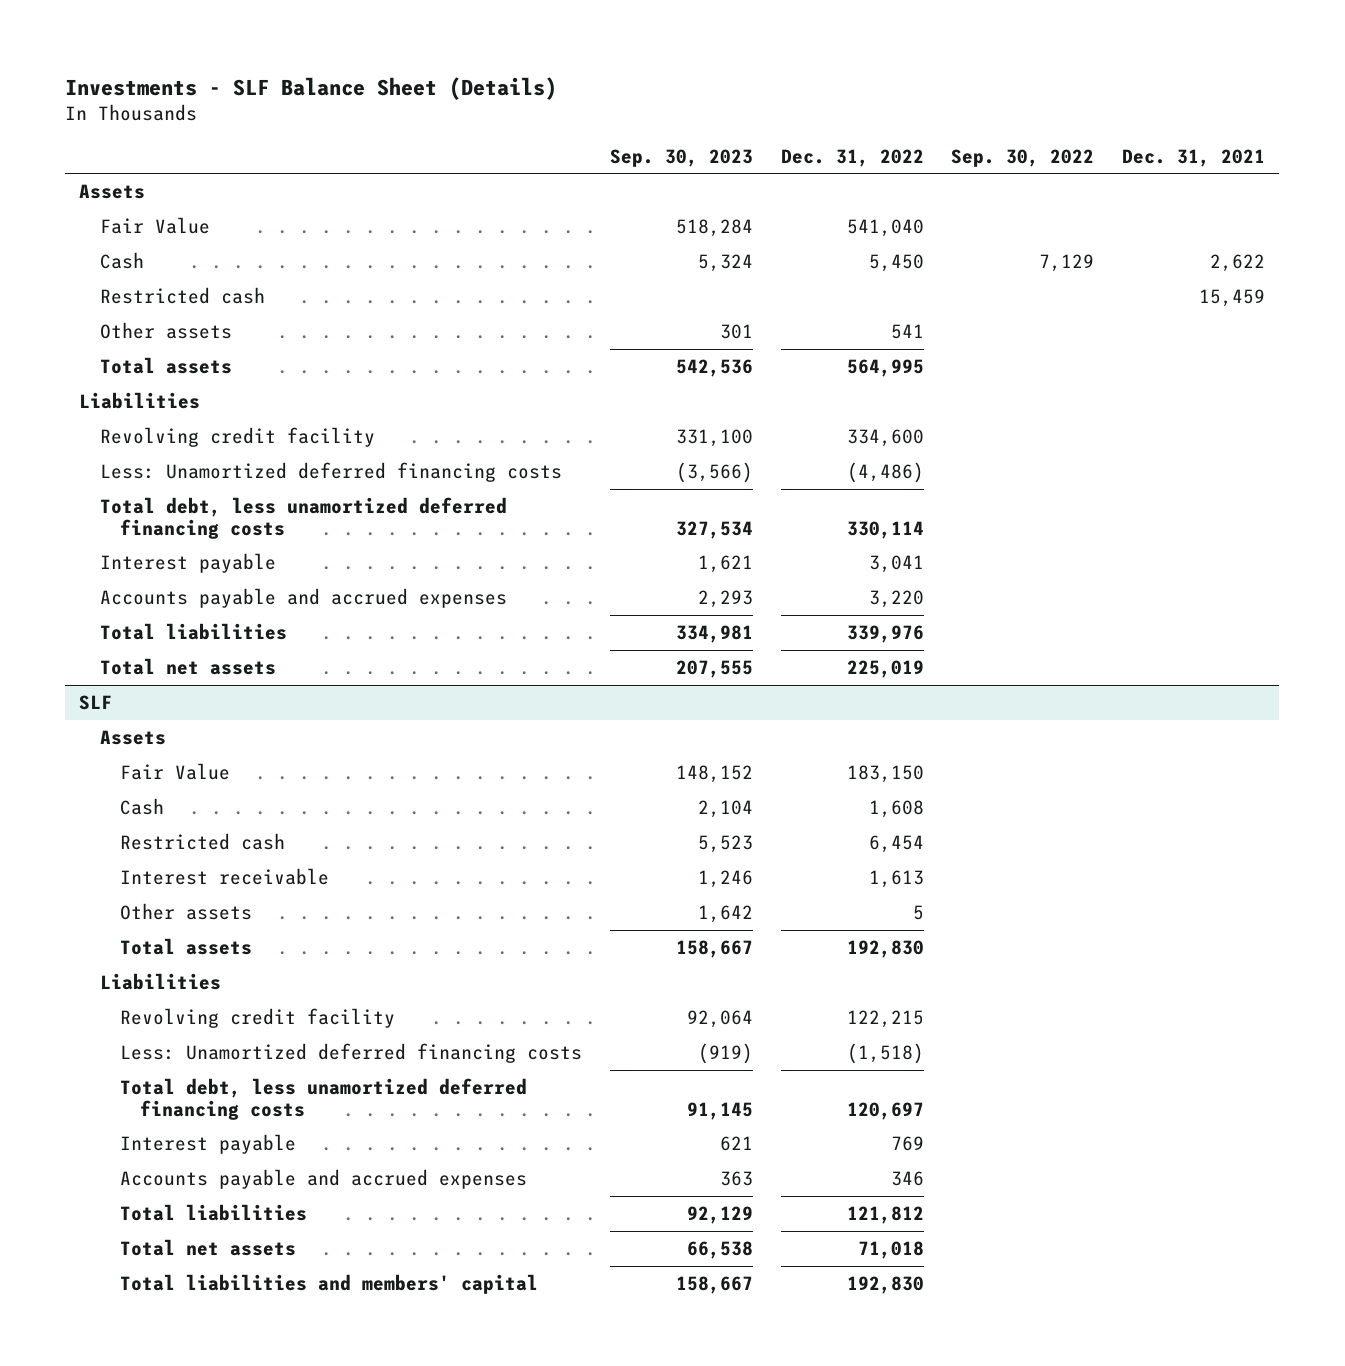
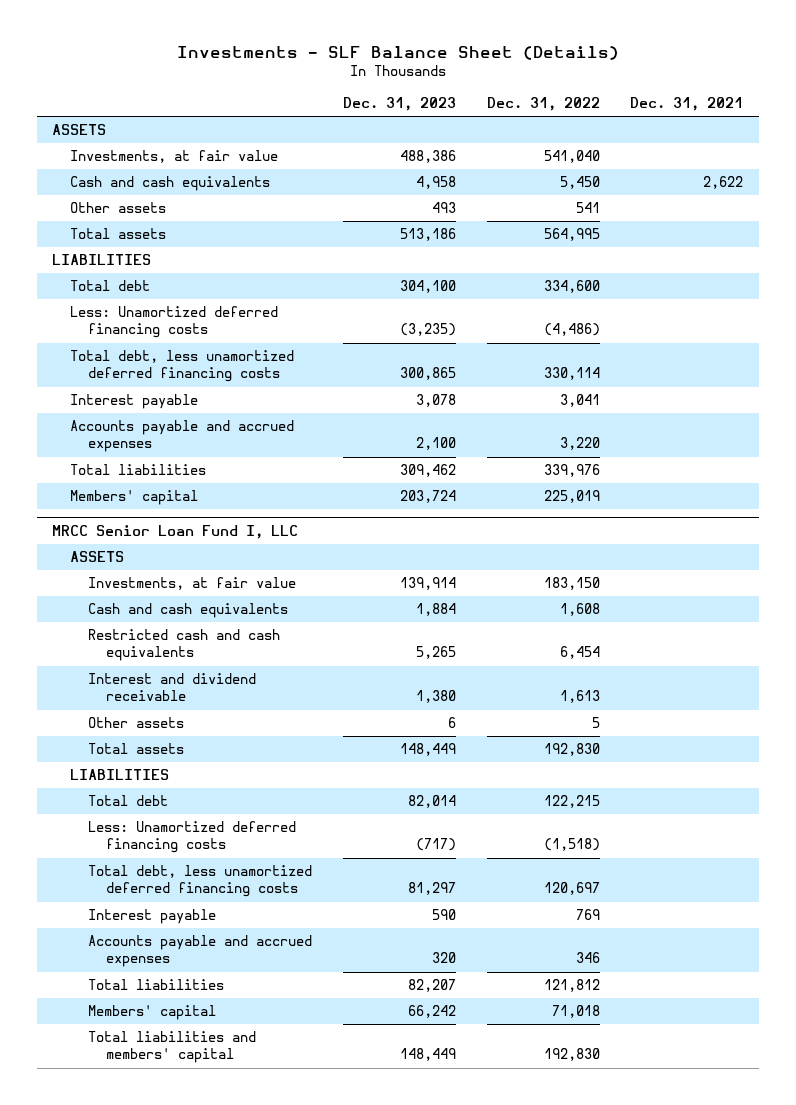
[609,148,753,167] Sep. 30, 2023 -> none
[951,148,1095,167] Sep. 30, 2022 -> none
none -> [342,97,456,112] Dec. 31, 2023
[99,286,265,304] Restricted cash -> none
[79,183,146,199] Assets -> [52,124,107,136] ASSETS
[99,216,210,234] Fair Value -> [70,150,279,164] Investments, at fair value
[99,251,144,269] Cash -> [70,176,271,192] Cash and cash equivalents
[79,391,201,409] Liabilities -> [52,254,152,266] LIABILITIES
[99,426,375,447] Revolving credit facility -> [70,280,151,292] Total debt
[79,694,113,710] SLF -> none
[99,657,276,675] Total net assets -> [70,490,199,506] Members' capital
none -> [52,524,299,539] MRCC Senior Loan Fund I, LLC
[99,729,166,745] Assets -> [70,551,125,563] ASSETS
[119,762,230,780] Fair Value -> [88,577,297,591] Investments, at fair value
[119,797,164,815] Cash -> [88,603,289,619] Cash and cash equivalents
[119,832,285,850] Restricted cash -> [88,629,281,662] Restricted cash and cash equivalents
[119,867,329,885] Interest receivable -> [88,673,257,702] Interest and dividend receivable
[99,972,221,990] Liabilities -> [70,769,170,781] LIABILITIES
[119,1007,395,1028] Revolving credit facility -> [88,795,169,807] Total debt
[119,1238,296,1256] Total net assets -> [88,1005,217,1021] Members' capital

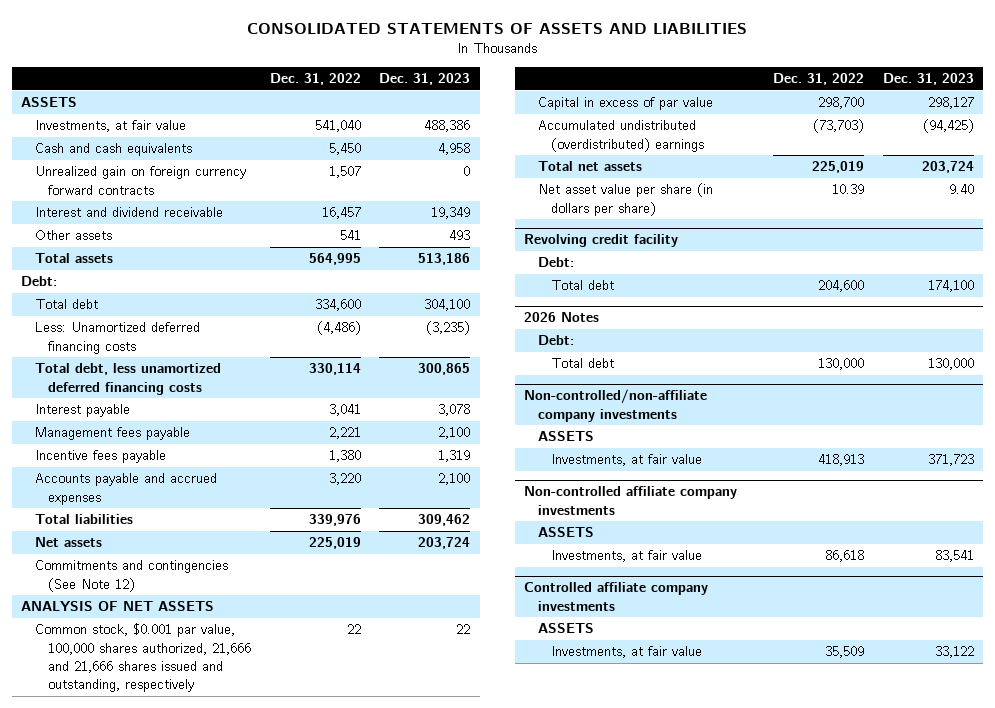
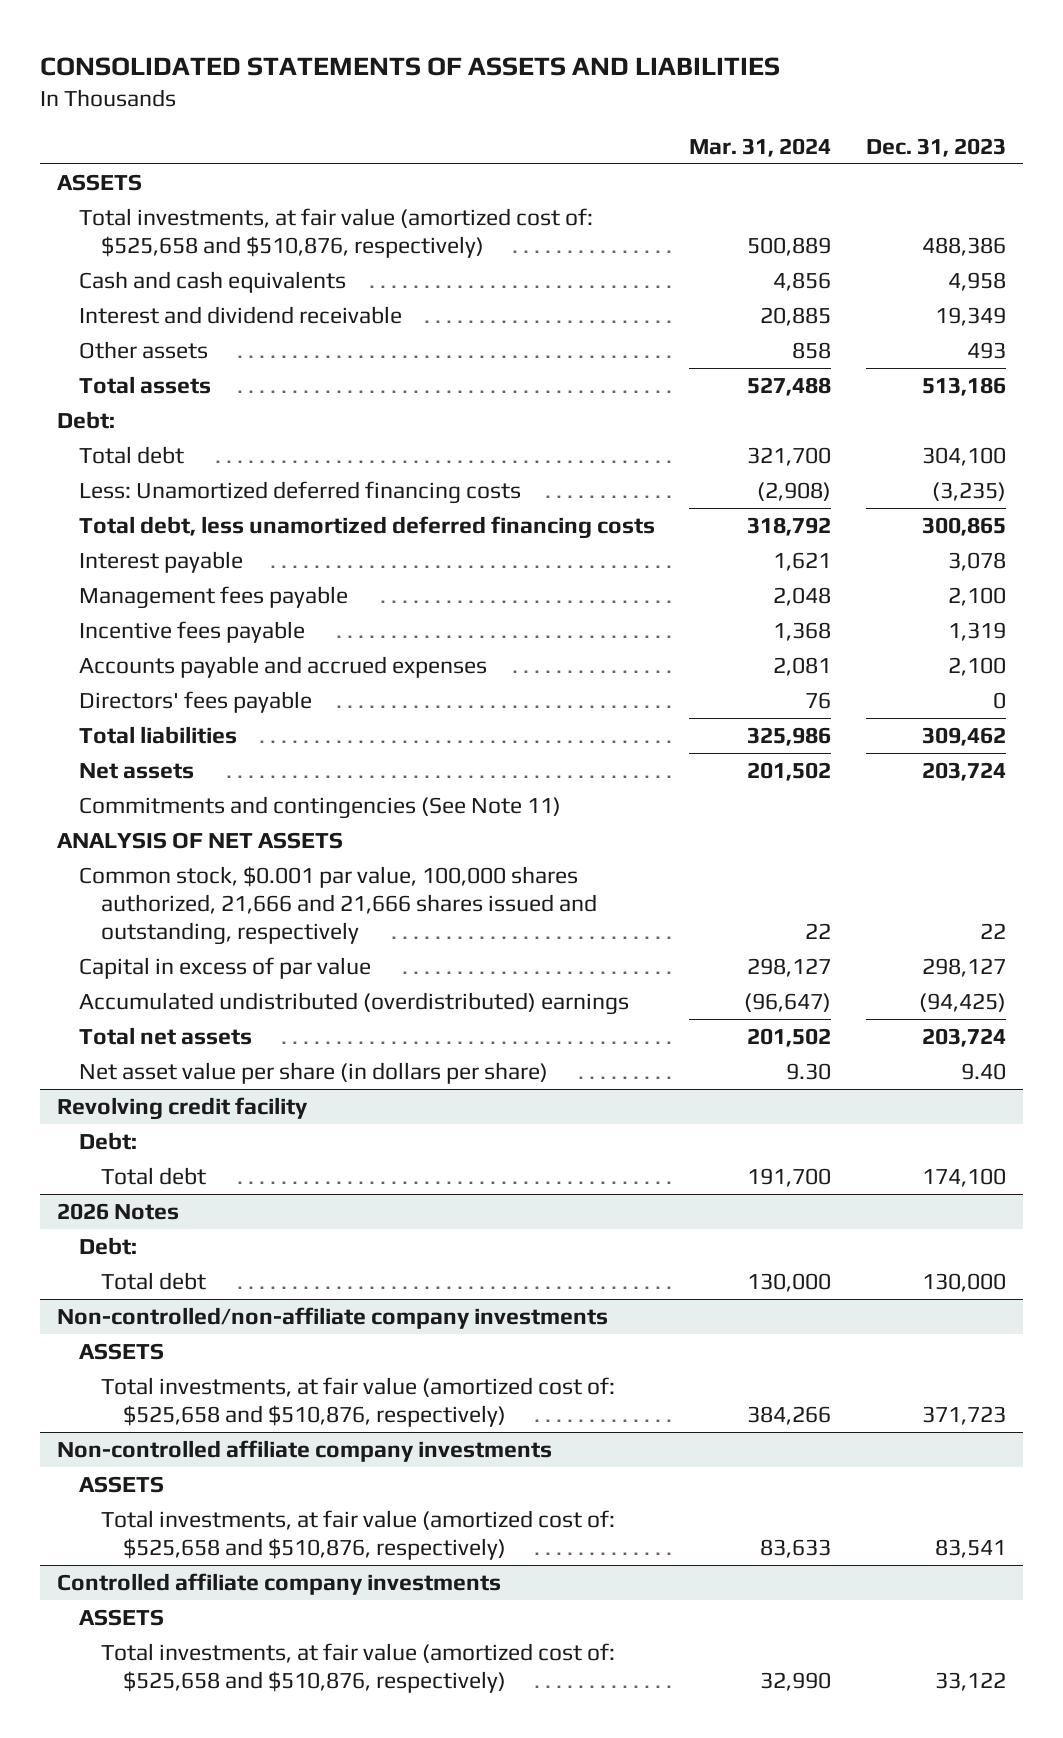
[269,73,361,86] Dec. 31, 2022 -> none
none -> [689,138,832,158] Mar. 31, 2024
[34,120,186,133] Investments, at fair value -> [78,207,593,258] Total investments, at fair value (amortized cost of: $525,658 and $510,876, respectively)
[34,166,246,195] Unrealized gain on foreign currency forward contracts -> none
none -> [78,690,312,713] Directors' fees payable
[34,560,228,592] Commitments and contingencies (See Note 12) -> [78,795,561,819] Commitments and contingencies (See Note 11)
[551,454,703,467] Investments, at fair value -> [101,1376,616,1427] Total investments, at fair value (amortized cost of: $525,658 and $510,876, respectively)
[551,550,703,563] Investments, at fair value -> [101,1509,616,1560] Total investments, at fair value (amortized cost of: $525,658 and $510,876, respectively)
[551,646,703,659] Investments, at fair value -> [101,1642,616,1693] Total investments, at fair value (amortized cost of: $525,658 and $510,876, respectively)

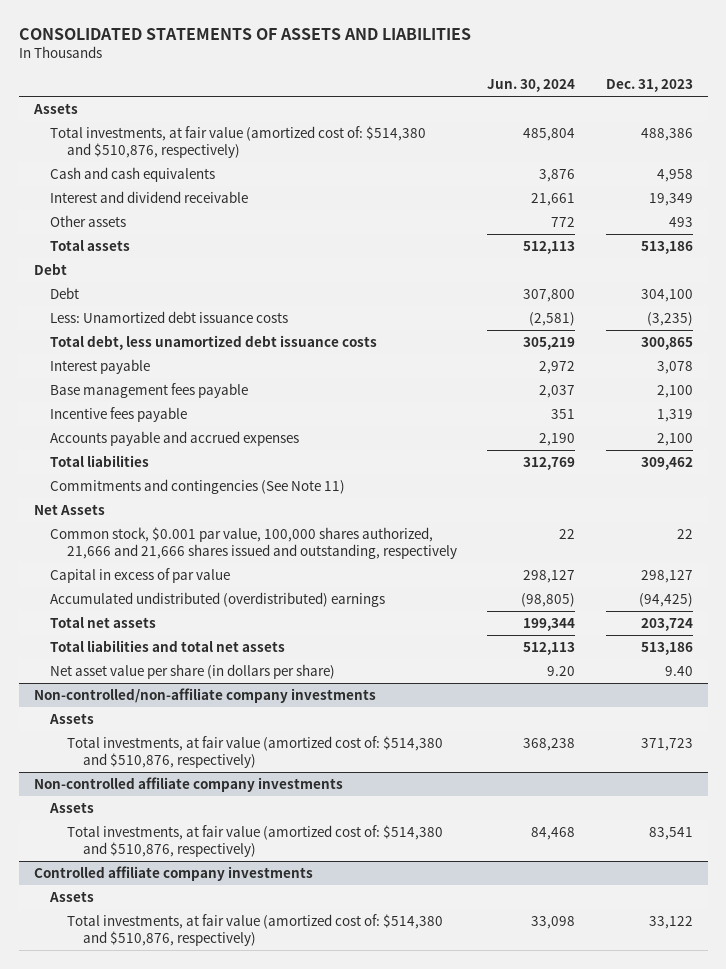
[689,138,832,158] Mar. 31, 2024 -> none
none -> [487,79,576,93] Jun. 30, 2024
[56,173,142,191] ASSETS -> [32,102,78,114] Assets
[78,207,593,258] Total investments, at fair value (amortized cost of: $525,658 and $510,876, respectively) -> [50,125,427,158] Total investments, at fair value (amortized cost of: $514,380 and $510,876, respectively)
[56,410,115,429] Debt: -> [33,262,67,275] Debt
[78,445,184,464] Total debt -> [50,286,80,299] Debt
[78,480,521,504] Less: Unamortized deferred financing costs -> [50,310,289,323] Less: Unamortized debt issuance costs
[78,515,655,539] Total debt, less unamortized deferred financing costs -> [50,334,378,350] Total debt, less unamortized debt issuance costs
[78,585,348,609] Management fees payable -> [50,382,249,398] Base management fees payable
[78,690,312,713] Directors' fees payable -> none
[78,762,194,779] Net assets -> none
[56,831,343,849] ANALYSIS OF NET ASSETS -> [33,503,105,515] Net Assets
none -> [50,639,286,652] Total liabilities and total net assets
[56,1096,308,1120] Revolving credit facility -> none
[78,1131,137,1150] Debt: -> none
[101,1166,207,1185] Total debt -> none
[56,1202,179,1220] 2026 Notes -> none
[78,1236,137,1255] Debt: -> none
[101,1271,207,1290] Total debt -> none
[78,1342,164,1360] ASSETS -> [49,712,95,724] Assets
[101,1376,616,1427] Total investments, at fair value (amortized cost of: $525,658 and $510,876, respectively) -> [66,735,443,768] Total investments, at fair value (amortized cost of: $514,380 and $510,876, respectively)
[78,1475,164,1493] ASSETS -> [49,801,95,813] Assets
[101,1509,616,1560] Total investments, at fair value (amortized cost of: $525,658 and $510,876, respectively) -> [66,824,443,857] Total investments, at fair value (amortized cost of: $514,380 and $510,876, respectively)
[78,1608,164,1626] ASSETS -> [49,890,95,902] Assets
[101,1642,616,1693] Total investments, at fair value (amortized cost of: $525,658 and $510,876, respectively) -> [66,913,443,946] Total investments, at fair value (amortized cost of: $514,380 and $510,876, respectively)

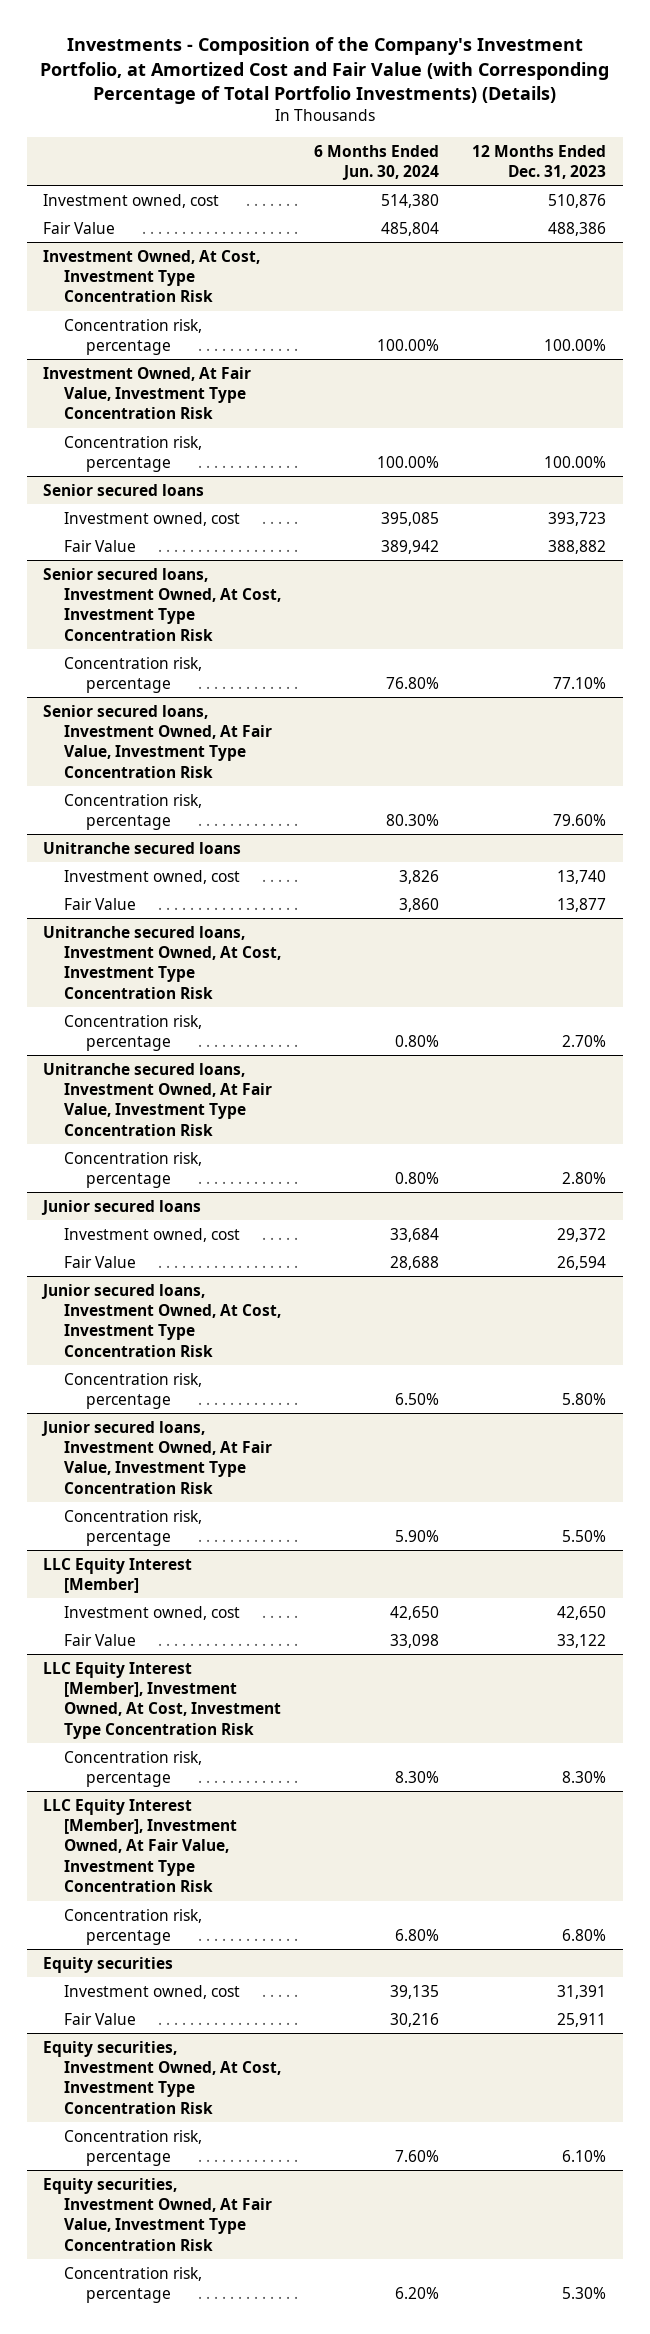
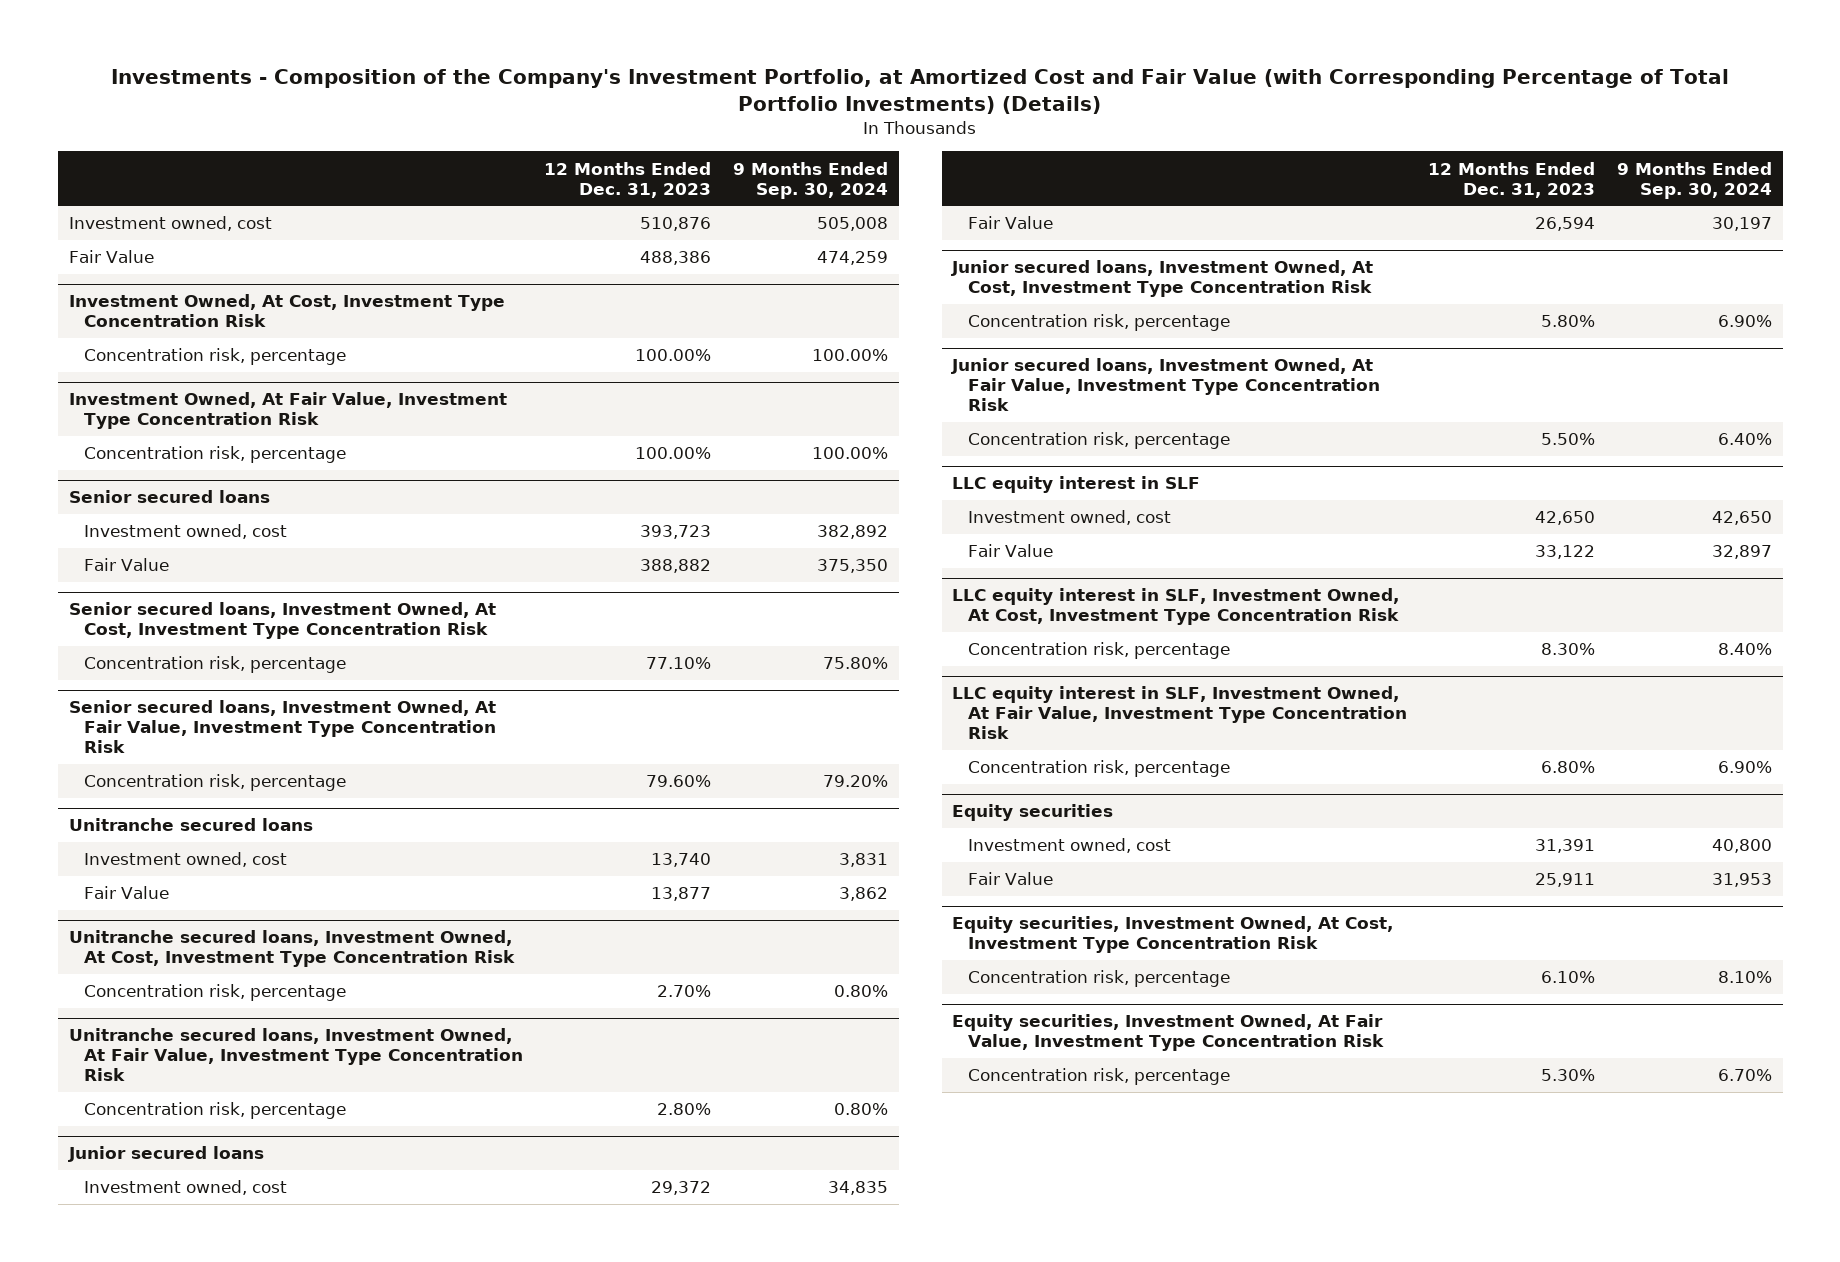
[314,144,440,180] 6 Months Ended Jun. 30, 2024 -> none
none -> [732,161,888,199] 9 Months Ended Sep. 30, 2024
[43,1557,193,1594] LLC Equity Interest [Member] -> [952,476,1201,494] LLC equity interest in SLF
[43,1661,282,1739] LLC Equity Interest [Member], Investment Owned, At Cost, Investment Type Concentration Risk -> [952,588,1400,626] LLC equity interest in SLF, Investment Owned, At Cost, Investment Type Concentration Risk
[43,1798,238,1893] LLC Equity Interest [Member], Investment Owned, At Fair Value, Investment Type Concentration Risk -> [952,686,1407,740] LLC equity interest in SLF, Investment Owned, At Fair Value, Investment Type Concentration Risk

